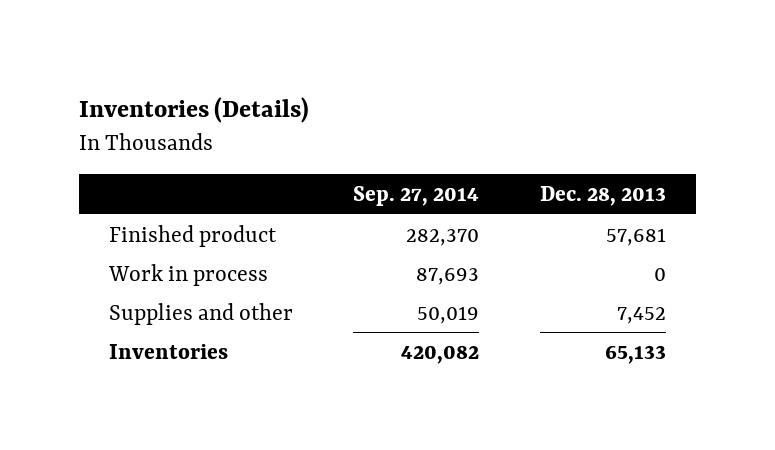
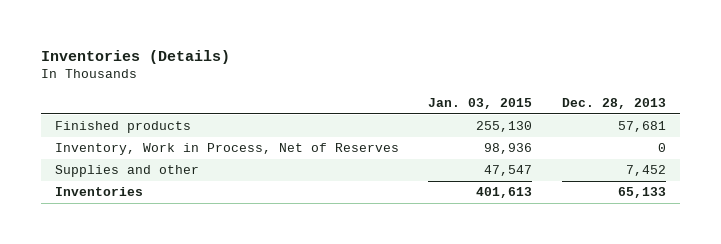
[353,185,480,206] Sep. 27, 2014 -> none
none -> [428,97,533,109] Jan. 03, 2015
[108,224,277,247] Finished product -> [55,121,192,134] Finished products
[107,263,268,286] Work in process -> [55,143,400,156] Inventory, Work in Process, Net of Reserves

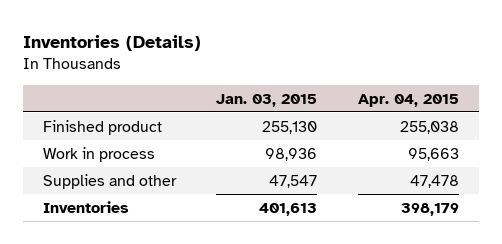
[561,97,666,109] Dec. 28, 2013 -> none
none -> [357,93,459,107] Apr. 04, 2015
[55,121,192,134] Finished products -> [43,119,163,135] Finished product
[55,143,400,156] Inventory, Work in Process, Net of Reserves -> [43,146,156,162] Work in process

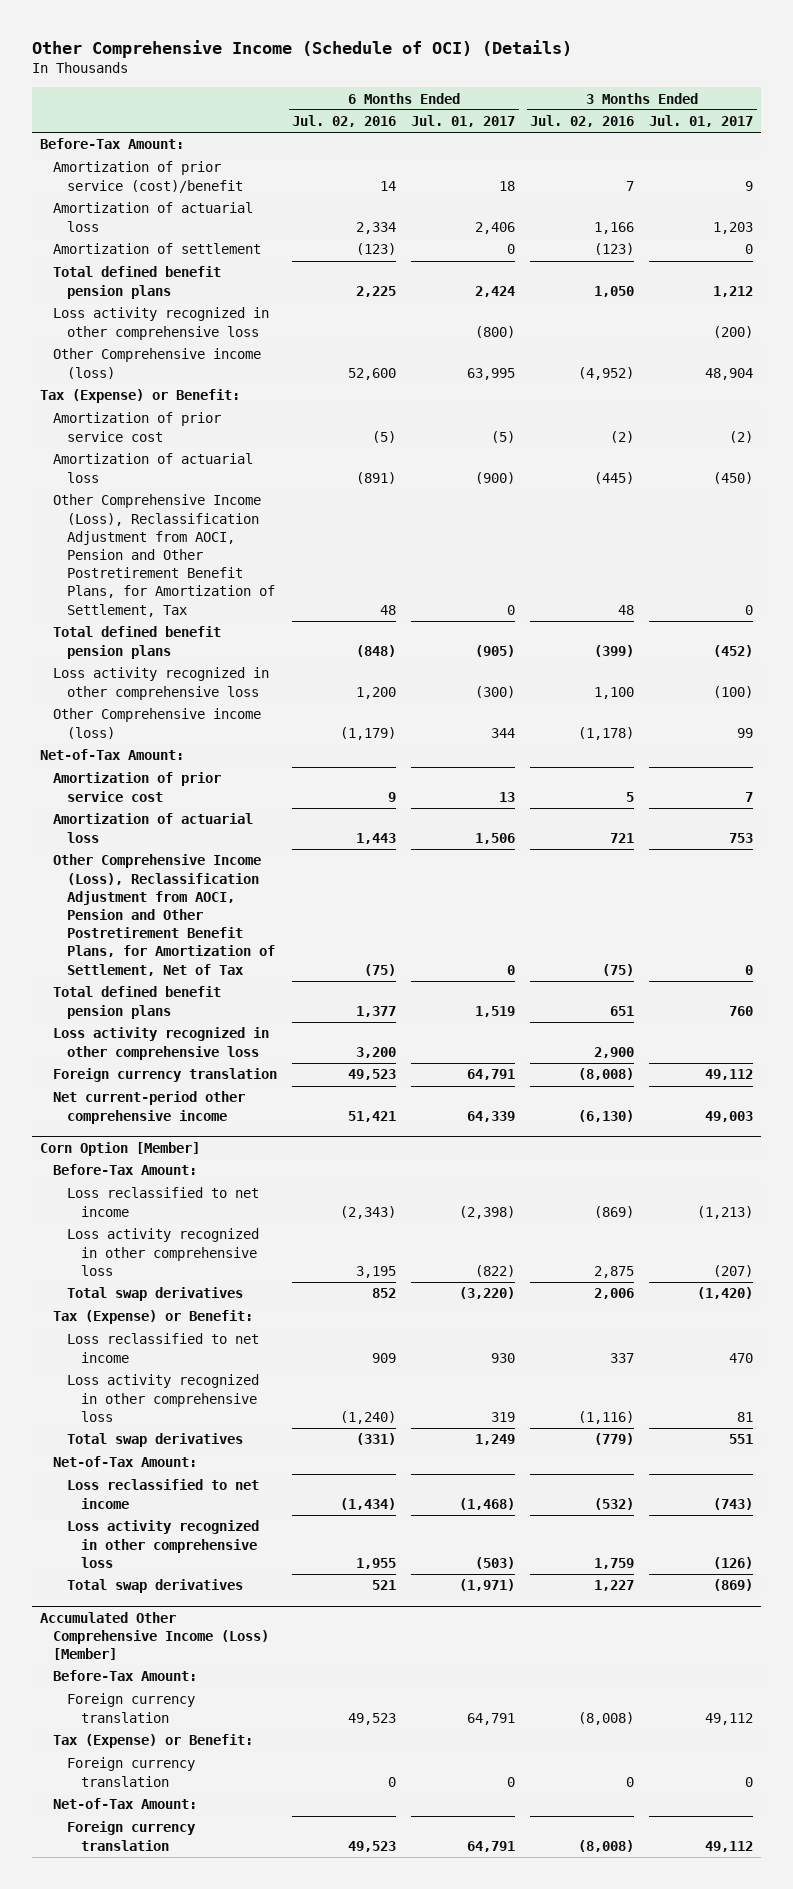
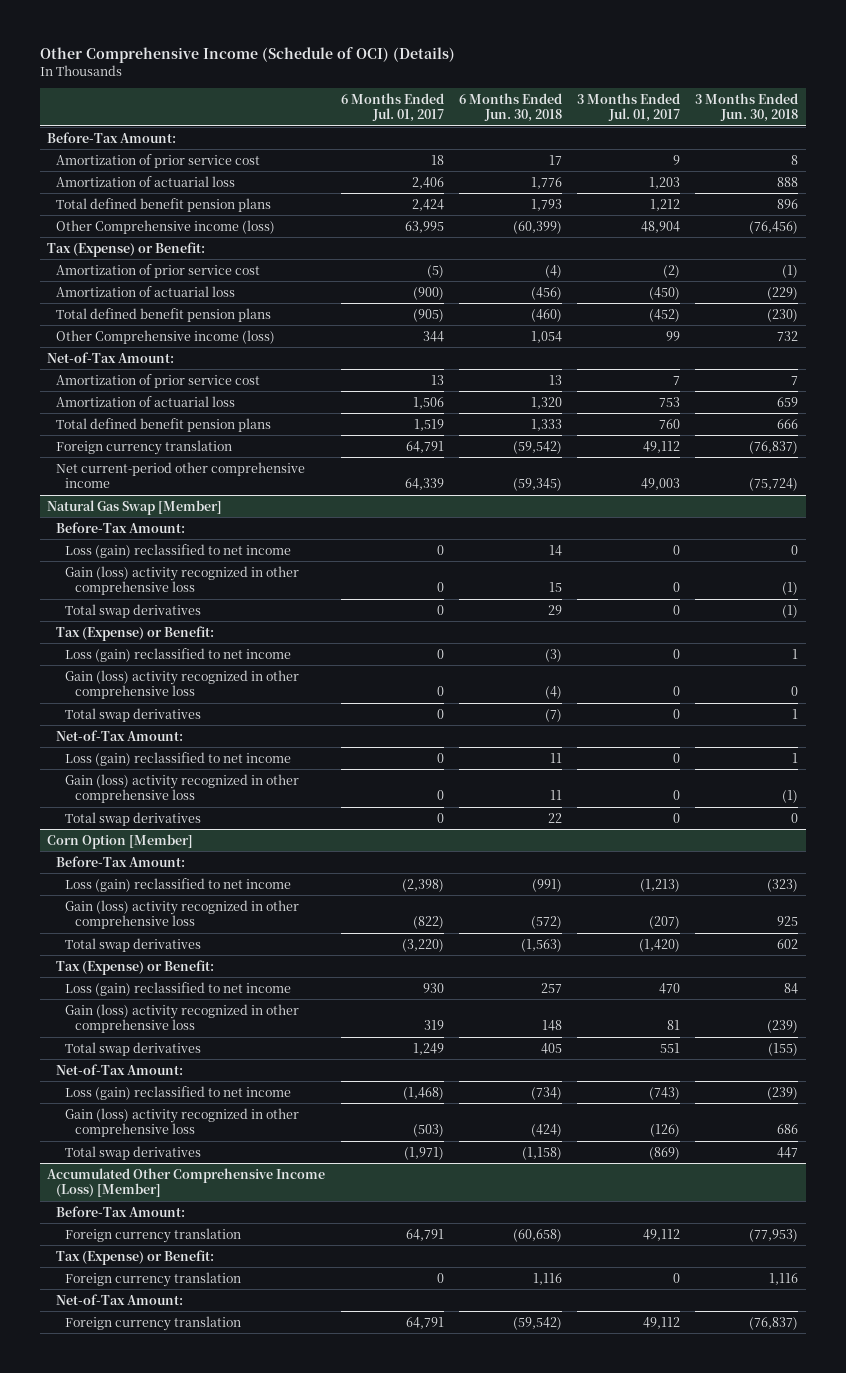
[292,115,397,128] Jul. 02, 2016 -> none
[530,115,635,128] Jul. 02, 2016 -> none
none -> [458,92,562,122] 6 Months Ended Jun. 30, 2018
none -> [695,92,799,122] 3 Months Ended Jun. 30, 2018
[53,161,244,193] Amortization of prior service (cost)/benefit -> [56,153,261,168] Amortization of prior service cost
[53,243,262,255] Amortization of settlement -> none
[53,307,270,340] Loss activity recognized in other comprehensive loss -> none
[53,494,276,617] Other Comprehensive Income (Loss), Reclassification Adjustment from AOCI, Pension and Other Postretirement Benefit Plans, for Amortization of Settlement, Tax -> none
[53,667,270,700] Loss activity recognized in other comprehensive loss -> none
[53,854,276,976] Other Comprehensive Income (Loss), Reclassification Adjustment from AOCI, Pension and Other Postretirement Benefit Plans, for Amortization of Settlement, Net of Tax -> none
[53,1027,270,1060] Loss activity recognized in other comprehensive loss -> none
none -> [47,499,223,515] Natural Gas Swap [Member]
none -> [56,521,186,533] Before-Tax Amount:
none -> [65,543,292,558] Loss (gain) reclassified to net income
none -> [65,565,300,595] Gain (loss) activity recognized in other comprehensive loss
none -> [65,603,202,618] Total swap derivatives
none -> [56,625,215,641] Tax (Expense) or Benefit:
none -> [65,647,292,662] Loss (gain) reclassified to net income
none -> [65,669,300,699] Gain (loss) activity recognized in other comprehensive loss
none -> [65,707,202,722] Total swap derivatives
none -> [56,729,184,741] Net-of-Tax Amount:
none -> [65,751,292,766] Loss (gain) reclassified to net income
none -> [65,773,300,803] Gain (loss) activity recognized in other comprehensive loss
none -> [65,811,202,826] Total swap derivatives
[67,1187,260,1217] Loss reclassified to net income -> [65,877,292,892] Loss (gain) reclassified to net income
[67,1228,260,1276] Loss activity recognized in other comprehensive loss -> [65,899,300,929] Gain (loss) activity recognized in other comprehensive loss
[67,1333,260,1363] Loss reclassified to net income -> [65,981,292,996] Loss (gain) reclassified to net income
[67,1374,260,1422] Loss activity recognized in other comprehensive loss -> [65,1003,300,1033] Gain (loss) activity recognized in other comprehensive loss
[67,1479,260,1509] Loss reclassified to net income -> [65,1085,292,1100] Loss (gain) reclassified to net income
[67,1520,260,1568] Loss activity recognized in other comprehensive loss -> [65,1107,300,1137] Gain (loss) activity recognized in other comprehensive loss

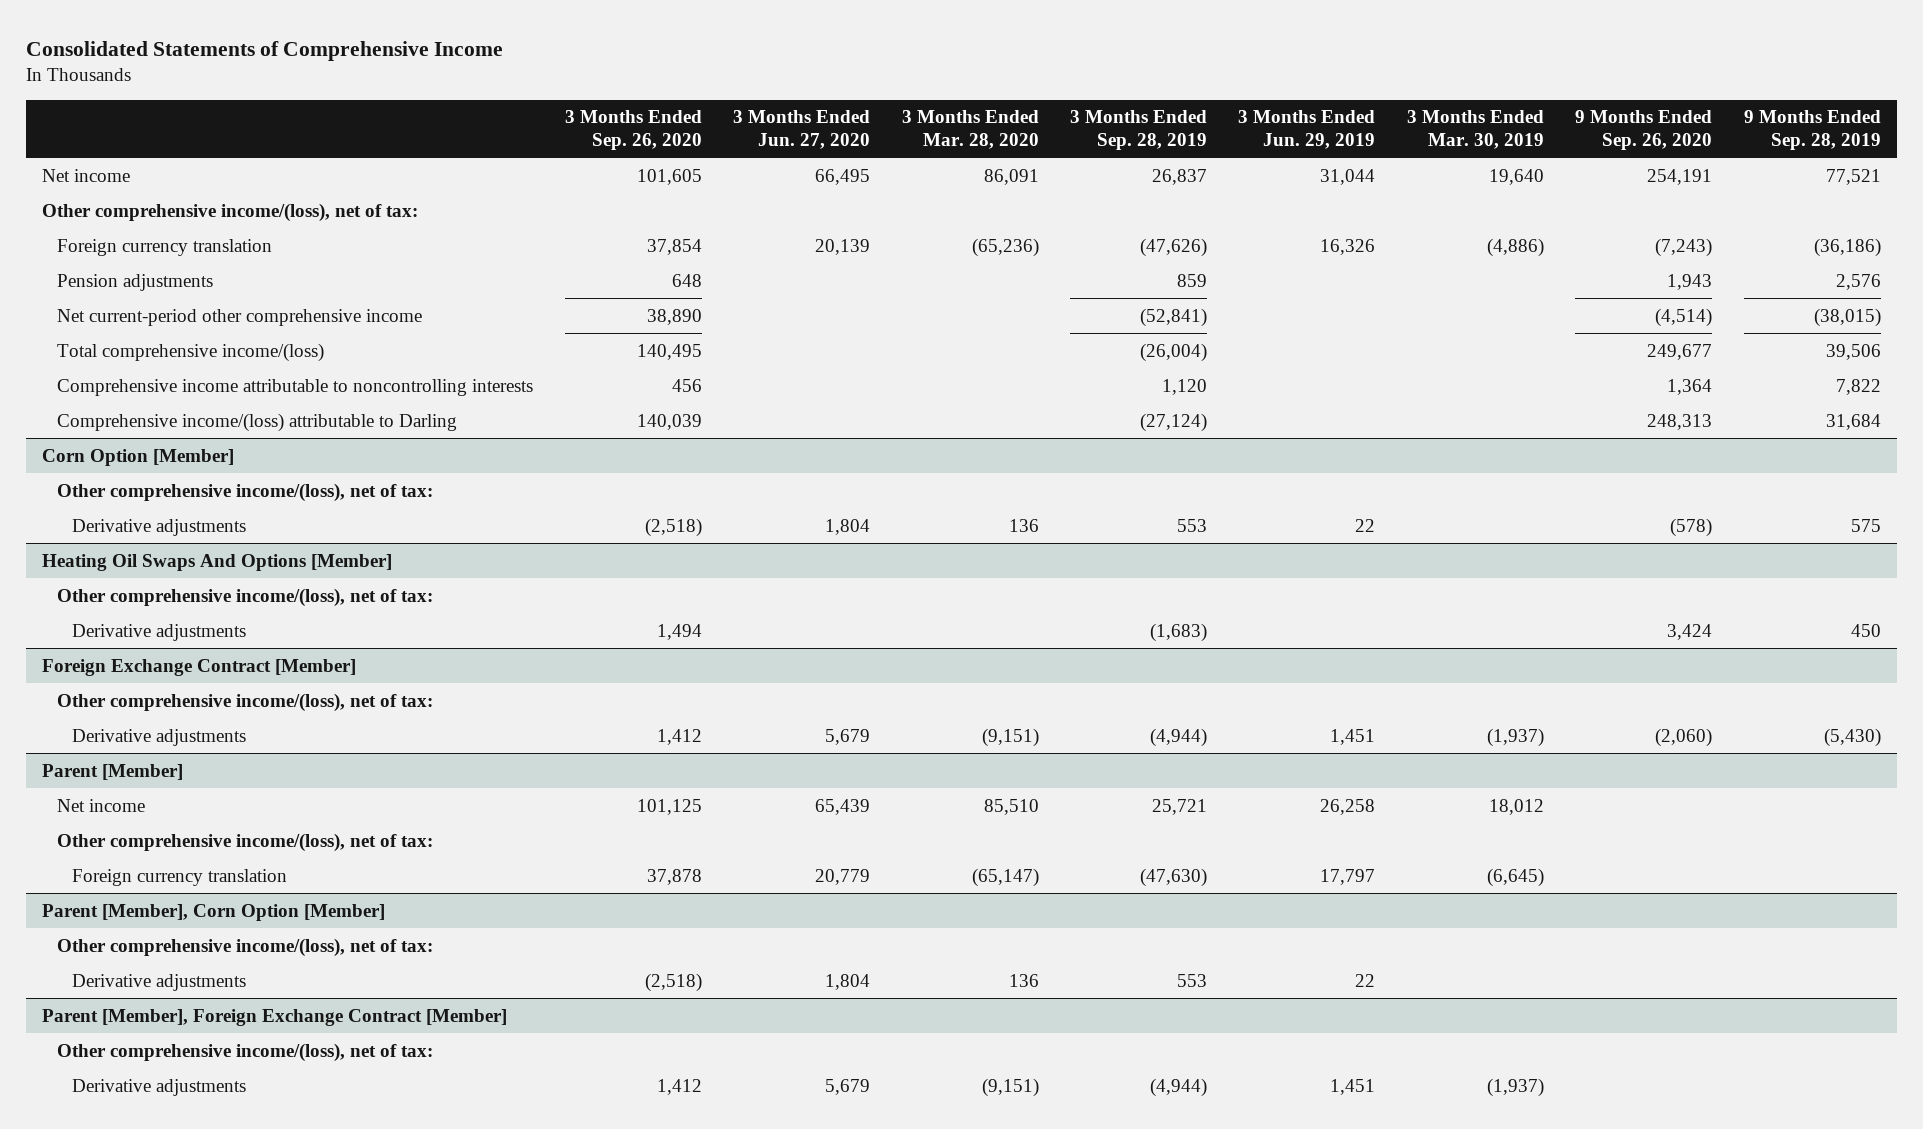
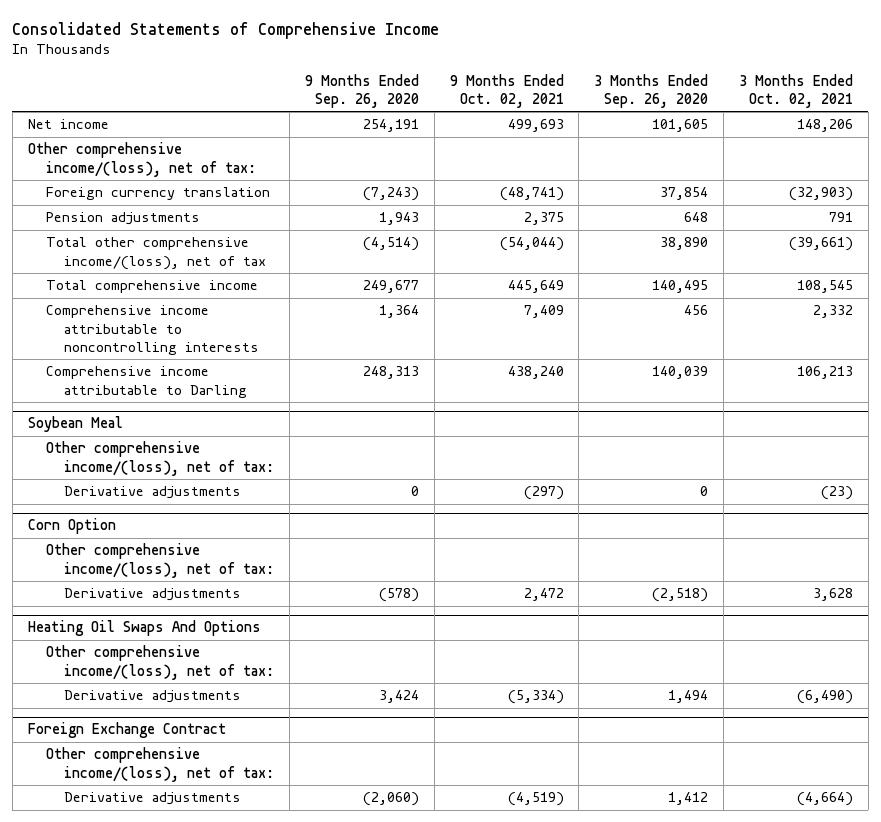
[733,110,871,150] 3 Months Ended Jun. 27, 2020 -> none
[901,110,1039,150] 3 Months Ended Mar. 28, 2020 -> none
[1069,110,1207,151] 3 Months Ended Sep. 28, 2019 -> none
[1238,110,1376,150] 3 Months Ended Jun. 29, 2019 -> none
[1406,110,1544,150] 3 Months Ended Mar. 30, 2019 -> none
[1743,110,1881,151] 9 Months Ended Sep. 28, 2019 -> none
none -> [449,73,564,109] 9 Months Ended Oct. 02, 2021
none -> [738,73,853,109] 3 Months Ended Oct. 02, 2021
[57,308,423,326] Net current-period other comprehensive income -> [45,237,267,270] Total other comprehensive income/(loss), net of tax
[57,342,325,362] Total comprehensive income/(loss) -> [45,280,258,294] Total comprehensive income
[42,448,235,466] Corn Option [Member] -> none
[57,412,458,432] Comprehensive income/(loss) attributable to Darling -> [45,366,248,398] Comprehensive income attributable to Darling
none -> [27,416,123,433] Soybean Meal
none -> [64,486,242,500] Derivative adjustments
none -> [27,518,116,535] Corn Option
none -> [45,543,275,578] Other comprehensive income/(loss), net of tax:
[42,553,393,571] Heating Oil Swaps And Options [Member] -> [27,620,261,637] Heating Oil Swaps And Options
[42,658,357,676] Foreign Exchange Contract [Member] -> [27,722,226,739] Foreign Exchange Contract
[42,763,184,780] Parent [Member] -> none
[57,798,146,812] Net income -> none
[57,832,434,852] Other comprehensive income/(loss), net of tax: -> none
[72,868,288,886] Foreign currency translation -> none
[42,903,386,921] Parent [Member], Corn Option [Member] -> none
[57,937,434,957] Other comprehensive income/(loss), net of tax: -> none
[72,973,247,991] Derivative adjustments -> none
[42,1008,508,1026] Parent [Member], Foreign Exchange Contract [Member] -> none
[57,1042,434,1062] Other comprehensive income/(loss), net of tax: -> none
[72,1078,247,1096] Derivative adjustments -> none

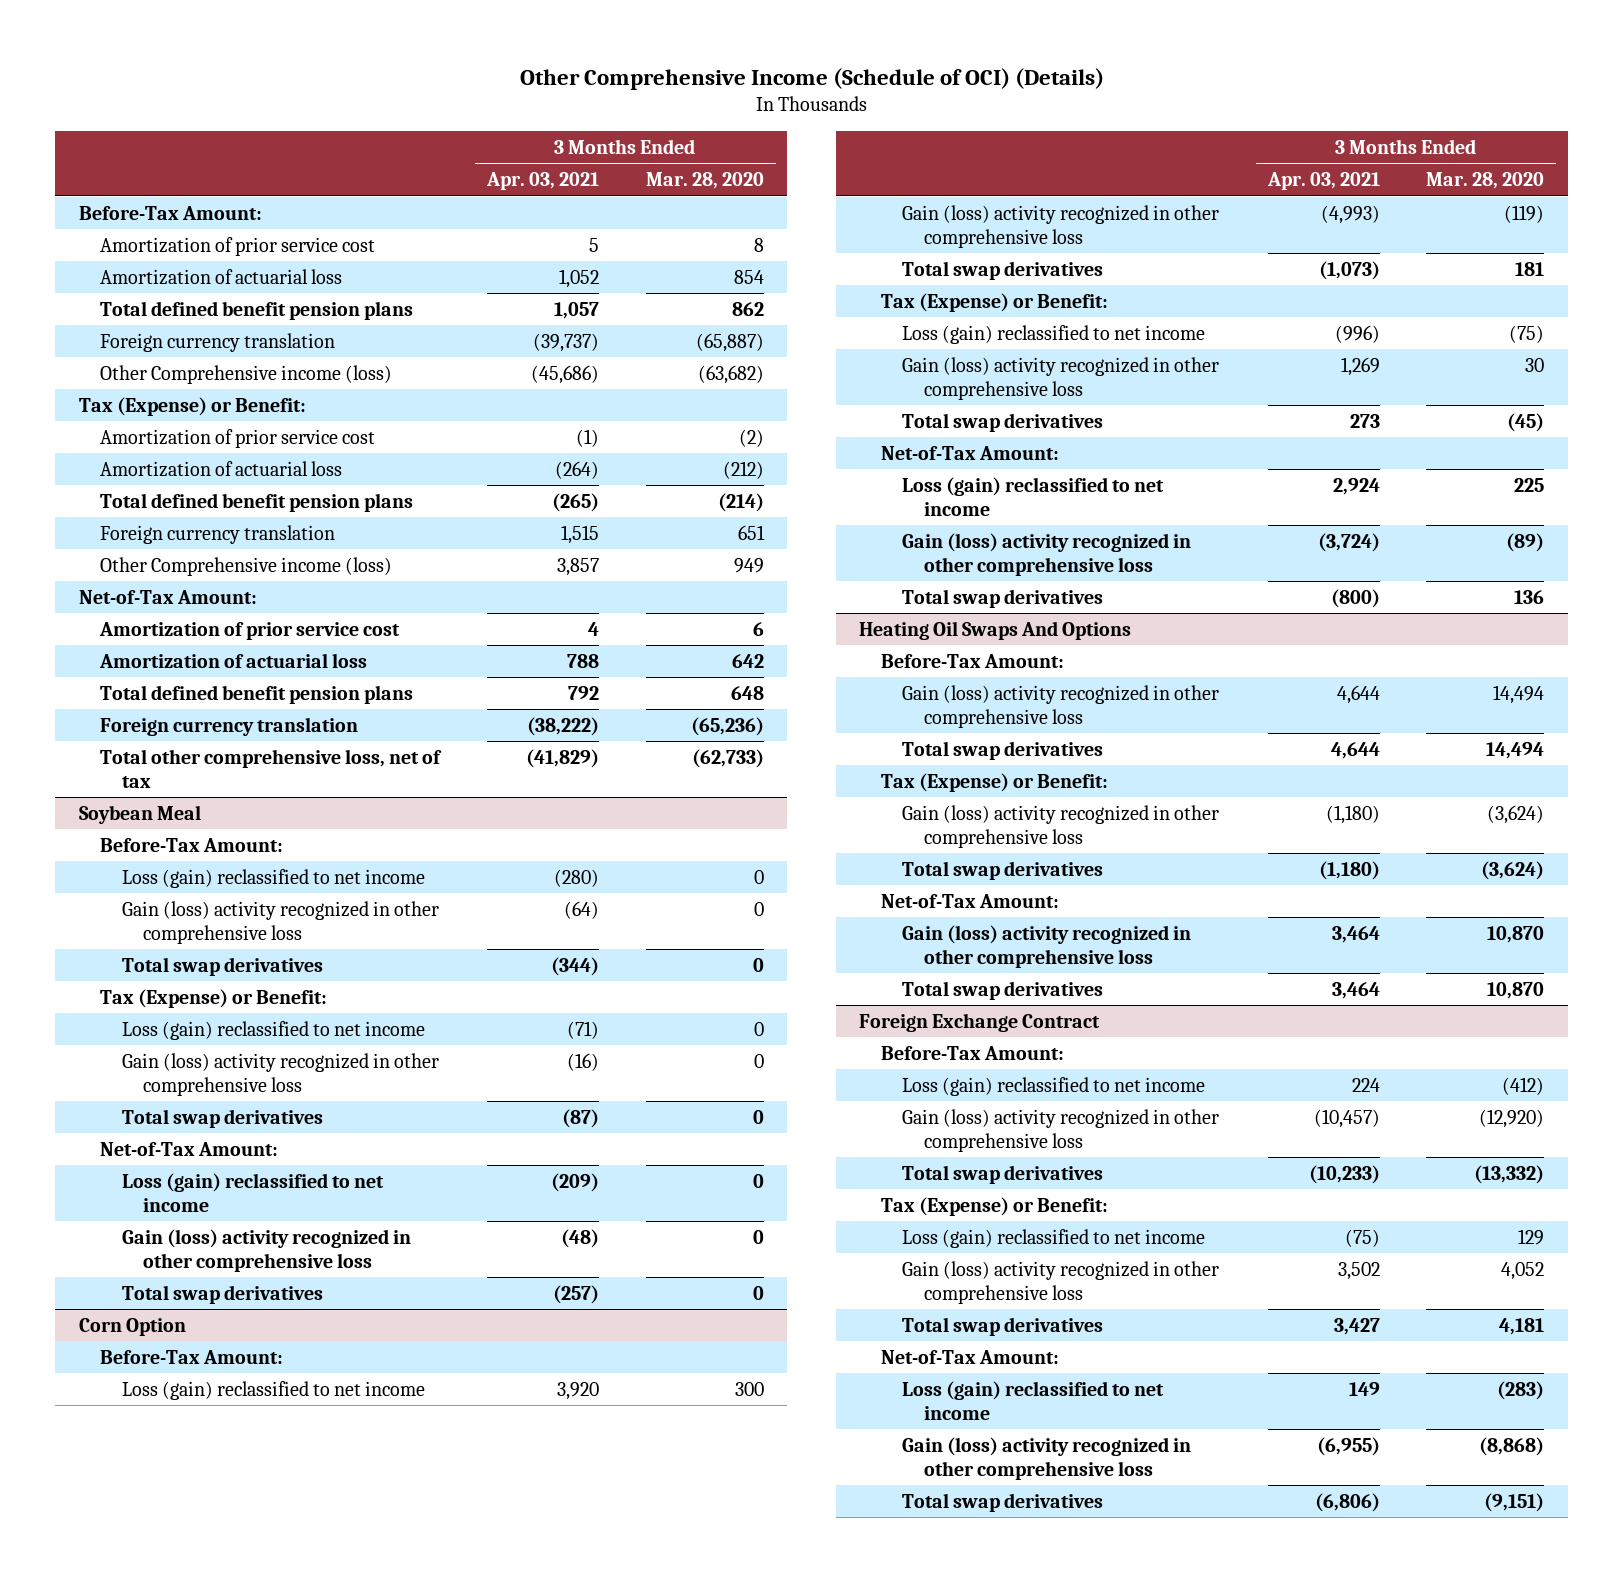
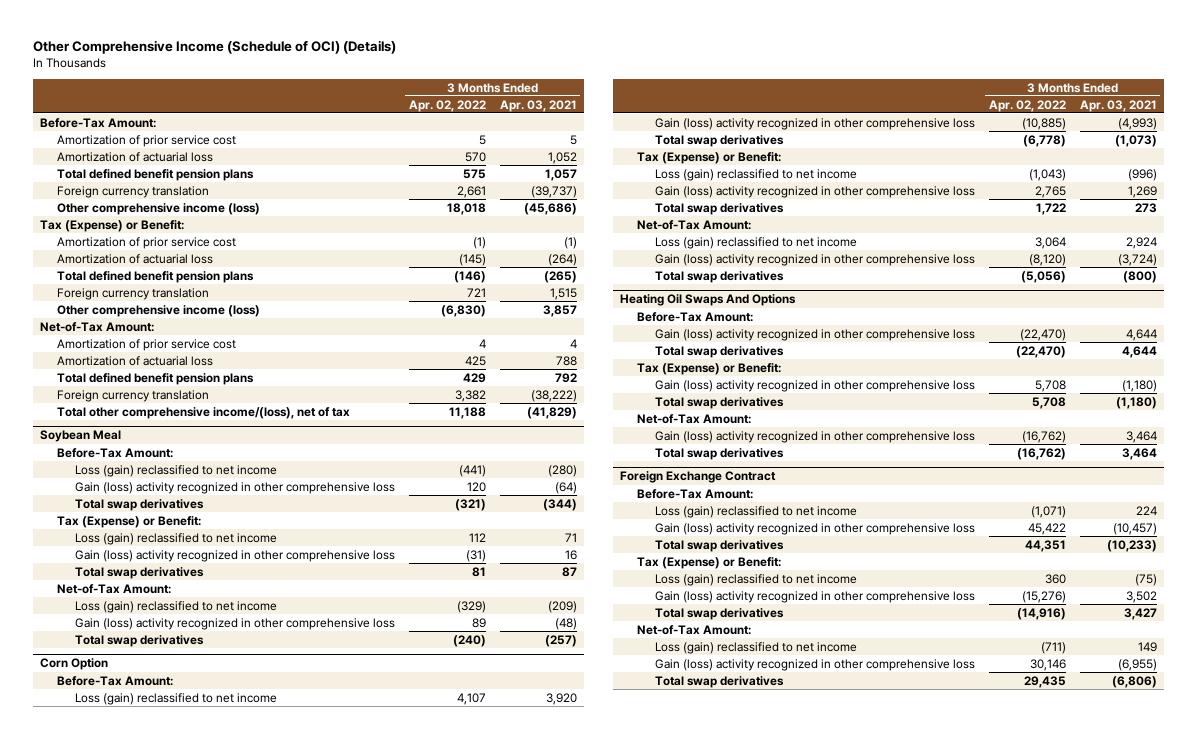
[645,172,764,190] Mar. 28, 2020 -> none
none -> [408,99,486,112] Apr. 02, 2022
[100,364,393,384] Other Comprehensive income (loss) -> [57,202,261,215] Other comprehensive income (loss)
[100,556,393,576] Other Comprehensive income (loss) -> [57,304,261,317] Other comprehensive income (loss)
[100,748,443,788] Total other comprehensive loss, net of tax -> [57,406,351,419] Total other comprehensive income/(loss), net of tax
[567,1020,600,1039] (71) -> [564,532,577,542] 71
[567,1052,600,1071] (16) -> [564,549,577,560] 16
[562,1108,600,1128] (87) -> [561,566,577,577] 87

